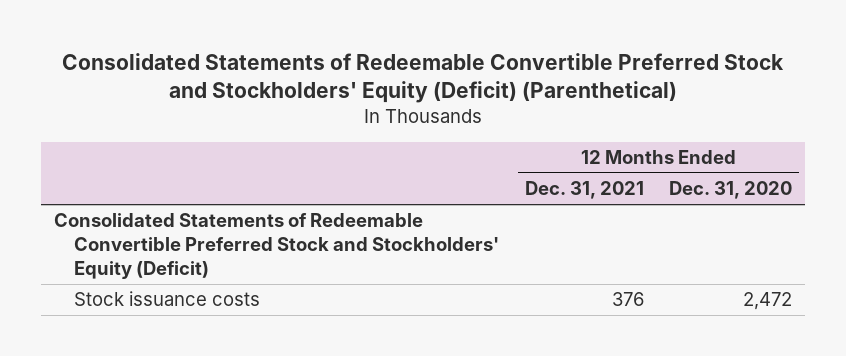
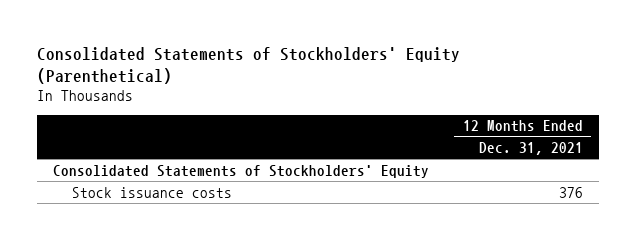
[61,52,784,104] Consolidated Statements of Redeemable Convertible Preferred Stock and Stockholders' Equity (Deficit) (Parenthetical) -> [36,46,460,85] Consolidated Statements of Stockholders' Equity (Parenthetical)
[669,181,793,200] Dec. 31, 2020 -> none
[53,213,500,280] Consolidated Statements of Redeemable Convertible Preferred Stock and Stockholders' Equity (Deficit) -> [53,164,430,178] Consolidated Statements of Stockholders' Equity

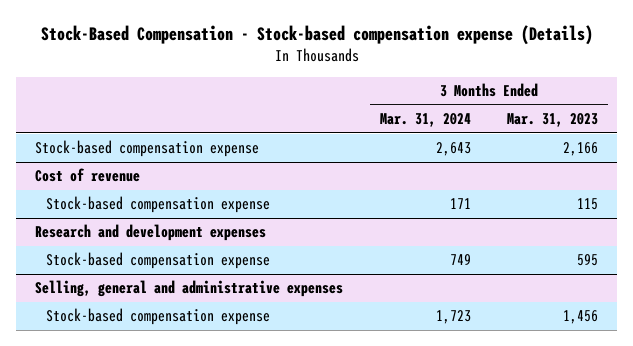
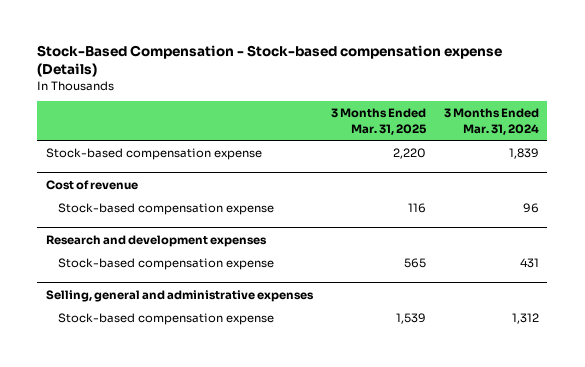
[507,113,599,128] Mar. 31, 2023 -> none
none -> [330,108,427,135] 3 Months Ended Mar. 31, 2025
[435,142,471,157] 2,643 -> [508,148,539,160] 1,839
[449,198,471,210] 171 -> [522,203,539,214] 96
[449,254,471,266] 749 -> [519,258,539,269] 431
[435,310,471,325] 1,723 -> [511,313,539,325] 1,312

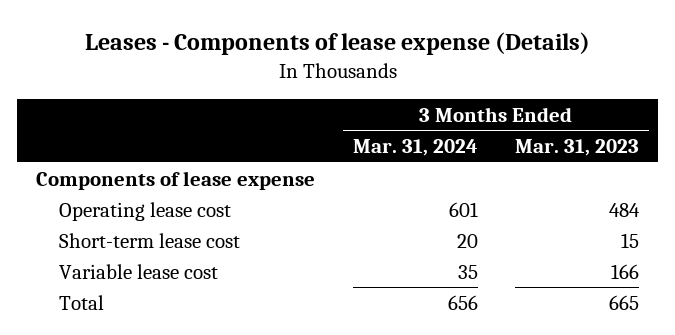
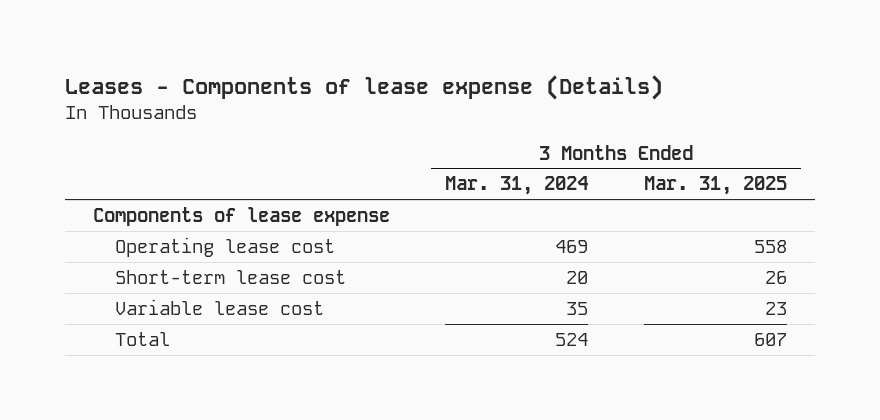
[515,139,640,157] Mar. 31, 2023 -> none
none -> [643,176,787,196] Mar. 31, 2025
[448,201,478,217] 601 -> [555,239,589,253] 469
[447,294,478,310] 656 -> [555,332,589,346] 524

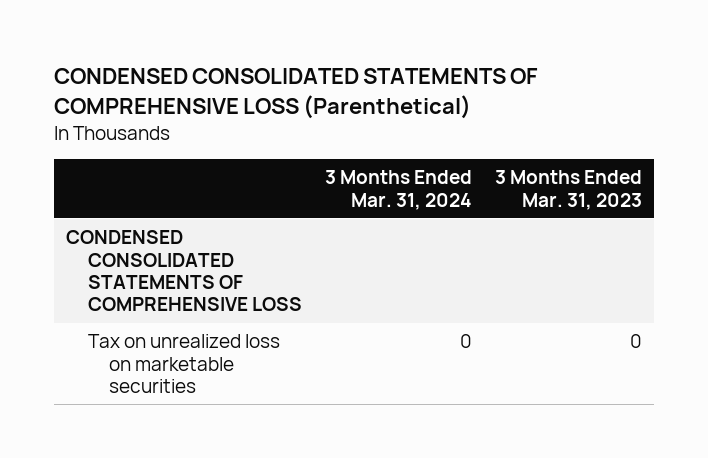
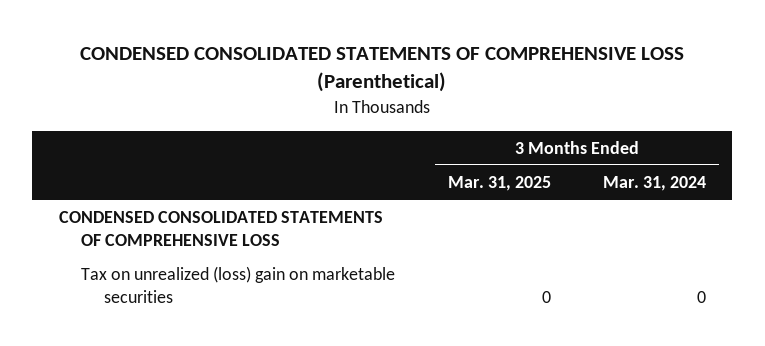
[495,170,643,210] 3 Months Ended Mar. 31, 2023 -> none
none -> [447,175,551,191] Mar. 31, 2025
[87,334,280,394] Tax on unrealized loss on marketable securities -> [81,265,396,303] Tax on unrealized (loss) gain on marketable securities

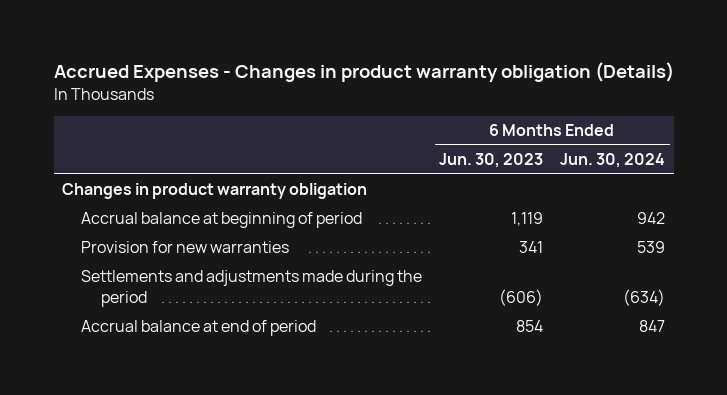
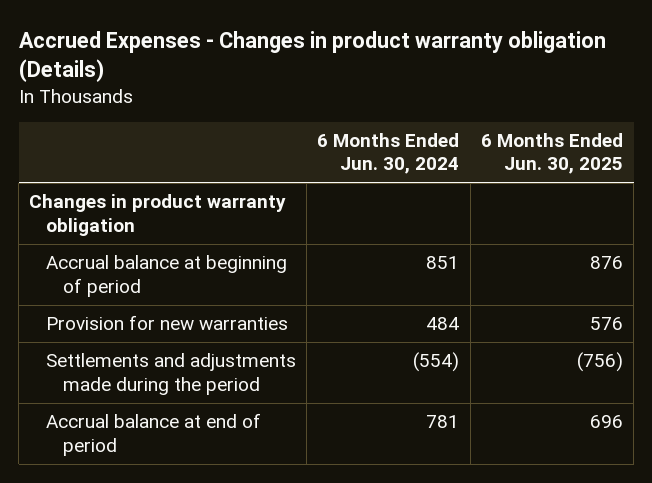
[439,152,544,168] Jun. 30, 2023 -> none
none -> [480,133,623,175] 6 Months Ended Jun. 30, 2025
[637,212,666,225] 942 -> [426,256,460,270] 851
[637,241,666,254] 539 -> [426,317,460,331] 484
[623,288,666,306] (634) -> [413,352,460,373] (554)
[639,320,666,333] 847 -> [426,415,460,429] 781

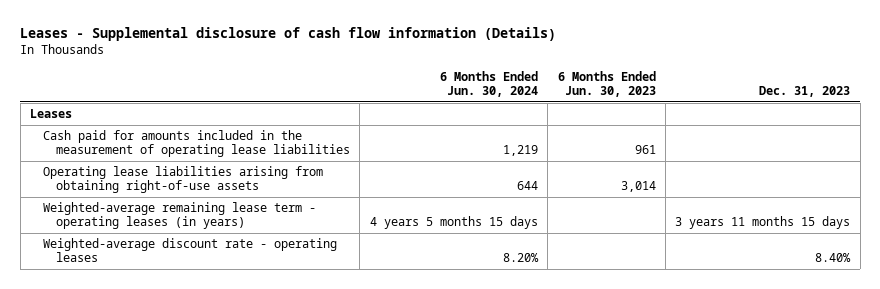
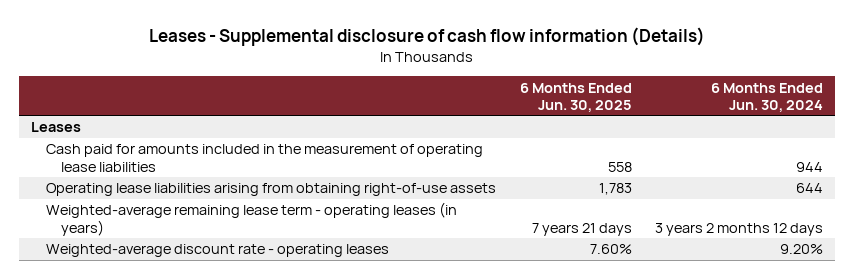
[557,71,656,97] 6 Months Ended Jun. 30, 2023 -> none
[759,85,851,97] Dec. 31, 2023 -> none
none -> [519,82,632,112] 6 Months Ended Jun. 30, 2025
[502,144,538,156] 1,219 -> [796,161,824,172] 944
[369,215,538,229] 4 years 5 months 15 days -> [655,222,824,236] 3 years 2 months 12 days
[502,252,539,262] 8.20% -> [780,244,824,255] 9.20%

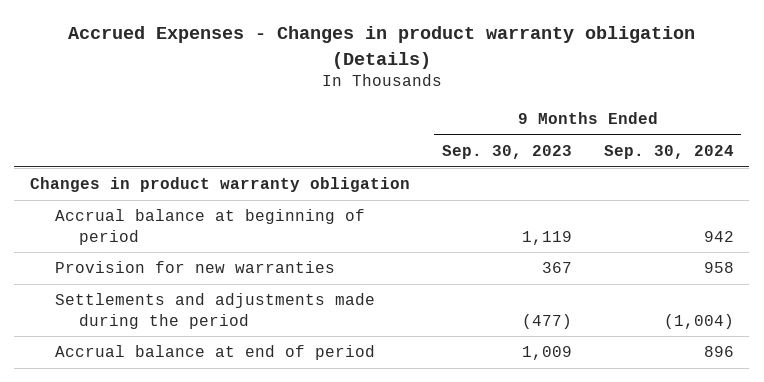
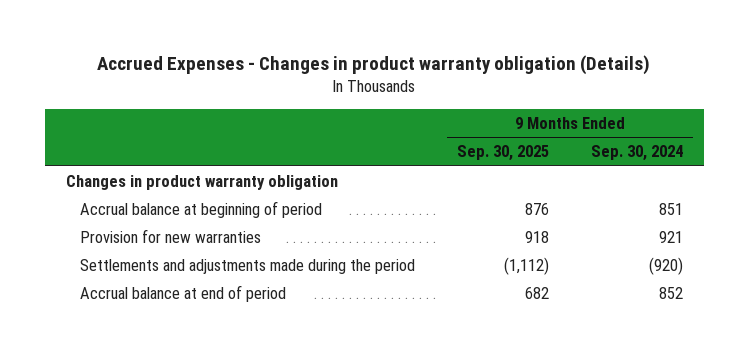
[441,144,572,159] Sep. 30, 2023 -> none
none -> [457,145,550,162] Sep. 30, 2025
[703,230,734,242] 942 -> [658,202,683,215] 851
[703,262,734,274] 958 -> [658,230,683,243] 921
[663,313,734,329] (1,004) -> [648,256,683,275] (920)
[703,346,734,358] 896 -> [658,286,683,299] 852

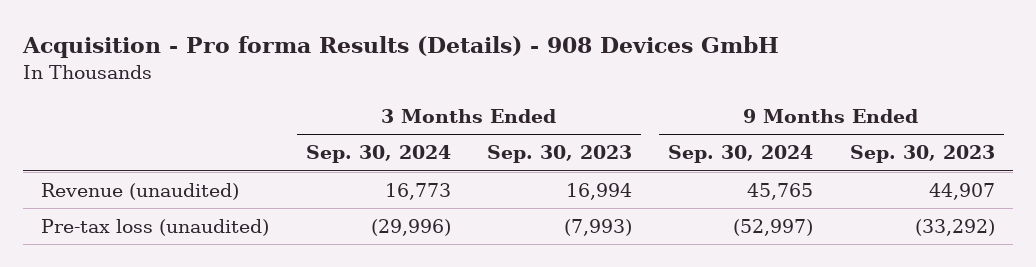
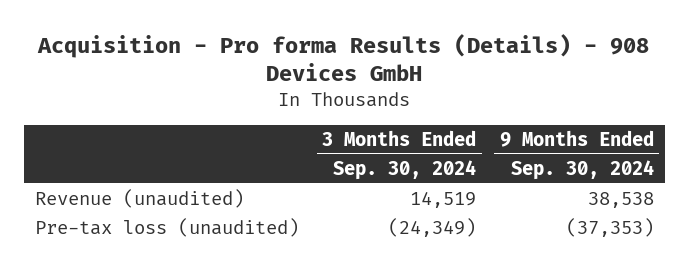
[486,145,632,164] Sep. 30, 2023 -> none
[849,145,995,164] Sep. 30, 2023 -> none
[384,183,451,201] 16,773 -> [410,190,477,208] 14,519
[747,183,814,201] 45,765 -> [587,191,654,208] 38,538
[370,219,451,237] (29,996) -> [388,217,477,237] (24,349)
[733,219,814,237] (52,997) -> [565,217,654,237] (37,353)

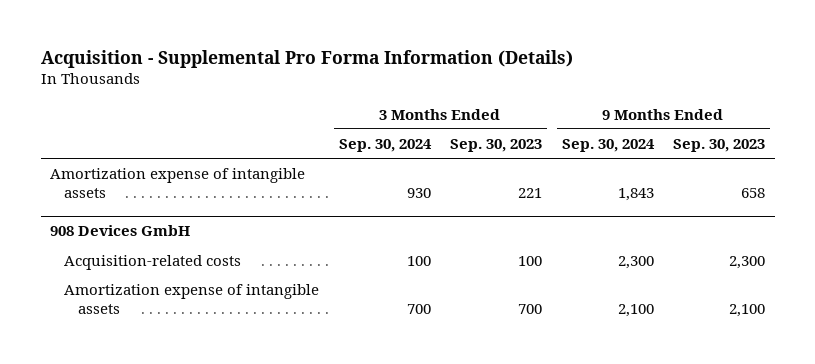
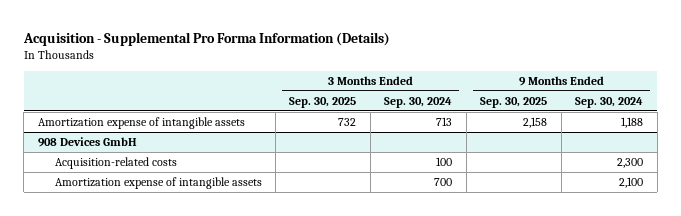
[450,138,543,152] Sep. 30, 2023 -> none
[672,138,765,152] Sep. 30, 2023 -> none
none -> [289,96,357,108] Sep. 30, 2025
none -> [480,96,548,108] Sep. 30, 2025
[406,187,431,198] 930 -> [436,116,453,126] 713
[617,187,654,201] 1,843 -> [621,116,644,128] 1,188

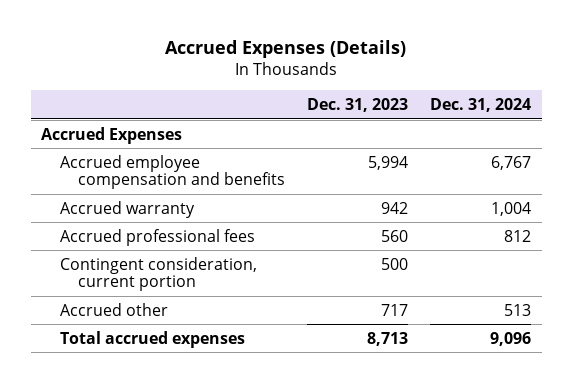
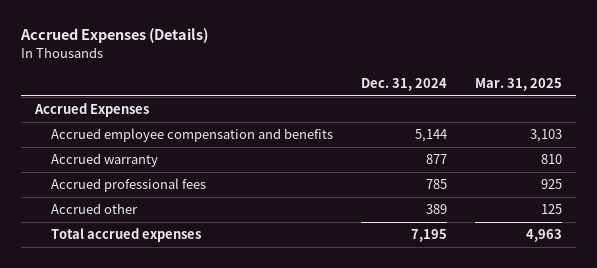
[307,98,409,113] Dec. 31, 2023 -> none
none -> [475,77,563,91] Mar. 31, 2025
[59,256,257,292] Contingent consideration, current portion -> none
[491,155,532,170] 6,767 -> [415,129,448,143] 5,144
[491,201,532,216] 1,004 -> [426,154,448,165] 877
[504,229,532,242] 812 -> [426,179,448,190] 785
[504,303,532,316] 513 -> [426,204,448,215] 389
[490,331,532,346] 9,096 -> [411,229,448,243] 7,195

